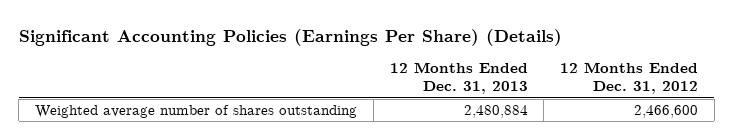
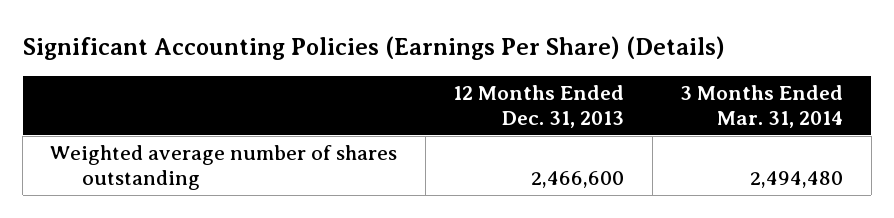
[560,62,699,95] 12 Months Ended Dec. 31, 2012 -> none
none -> [680,84,844,129] 3 Months Ended Mar. 31, 2014
[463,105,528,119] 2,480,884 -> [531,171,625,189] 2,466,600

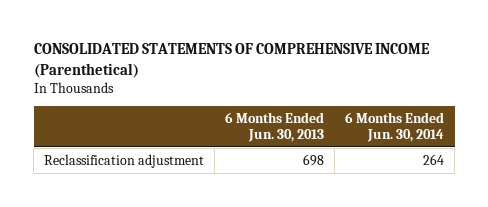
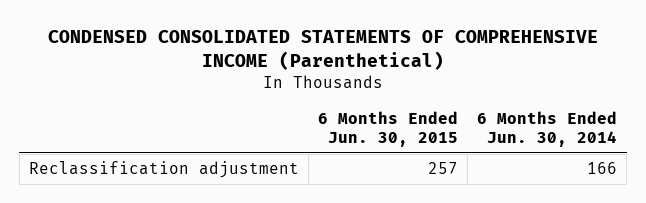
[33,43,430,78] CONSOLIDATED STATEMENTS OF COMPREHENSIVE INCOME (Parenthetical) -> [48,30,599,71] CONDENSED CONSOLIDATED STATEMENTS OF COMPREHENSIVE INCOME (Parenthetical)
[225,111,325,142] 6 Months Ended Jun. 30, 2013 -> none
none -> [318,110,459,147] 6 Months Ended Jun. 30, 2015
[423,153,445,165] 264 -> [587,162,618,175] 166

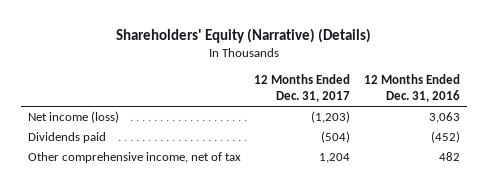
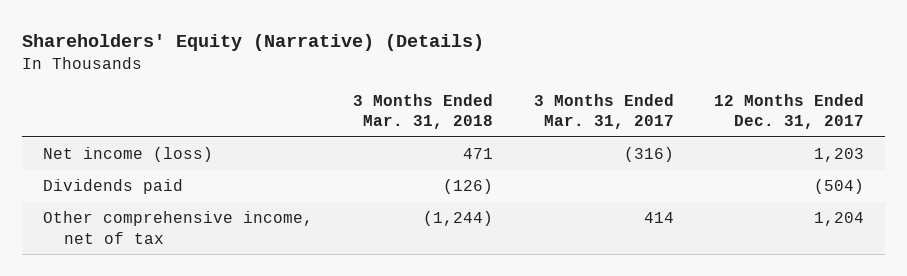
[363,74,460,103] 12 Months Ended Dec. 31, 2016 -> none
none -> [353,93,494,129] 3 Months Ended Mar. 31, 2018
none -> [533,93,674,129] 3 Months Ended Mar. 31, 2017
[311,111,351,124] (1,203) -> [814,148,865,163] 1,203

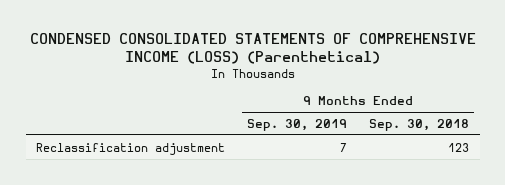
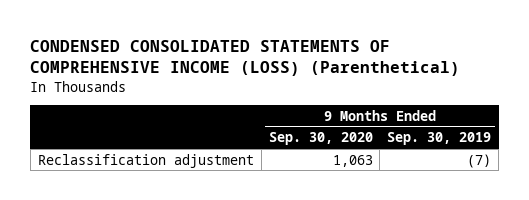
[368,118,469,131] Sep. 30, 2018 -> none
none -> [268,132,373,146] Sep. 30, 2020
[340,142,348,152] 7 -> [467,153,492,168] (7)

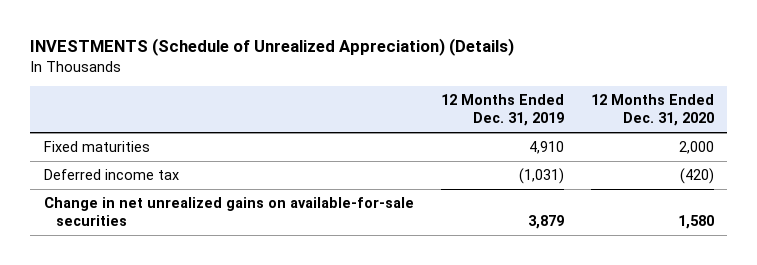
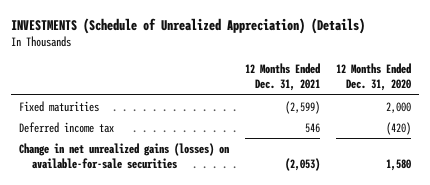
[440,94,564,127] 12 Months Ended Dec. 31, 2019 -> none
none -> [245,62,321,92] 12 Months Ended Dec. 31, 2021
[43,196,414,226] Change in net unrealized gains on available-for-sale securities -> [19,142,230,170] Change in net unrealized gains (losses) on available-for-sale securities

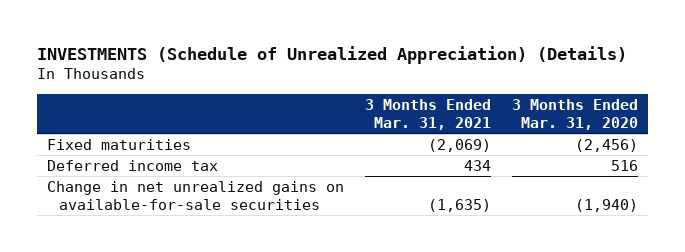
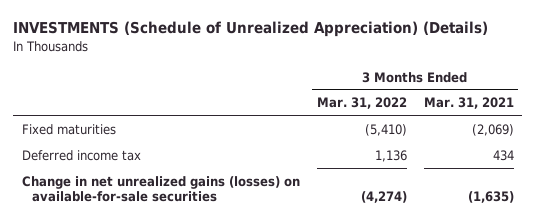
[511,99,638,130] 3 Months Ended Mar. 31, 2020 -> none
none -> [316,97,407,110] Mar. 31, 2022
[47,181,345,210] Change in net unrealized gains on available-for-sale securities -> [21,175,300,203] Change in net unrealized gains (losses) on available-for-sale securities

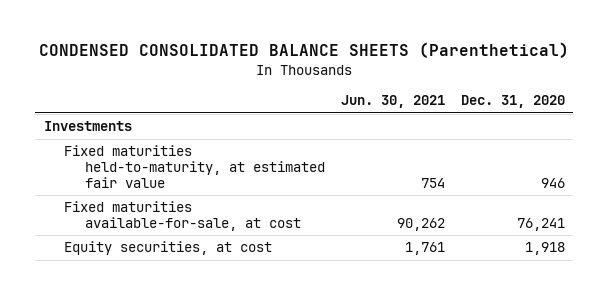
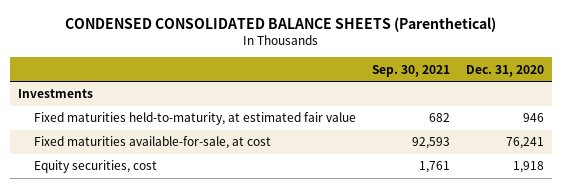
[340,95,445,109] Jun. 30, 2021 -> none
none -> [371,64,450,77] Sep. 30, 2021
[64,241,273,256] Equity securities, at cost -> [34,160,158,174] Equity securities, cost

